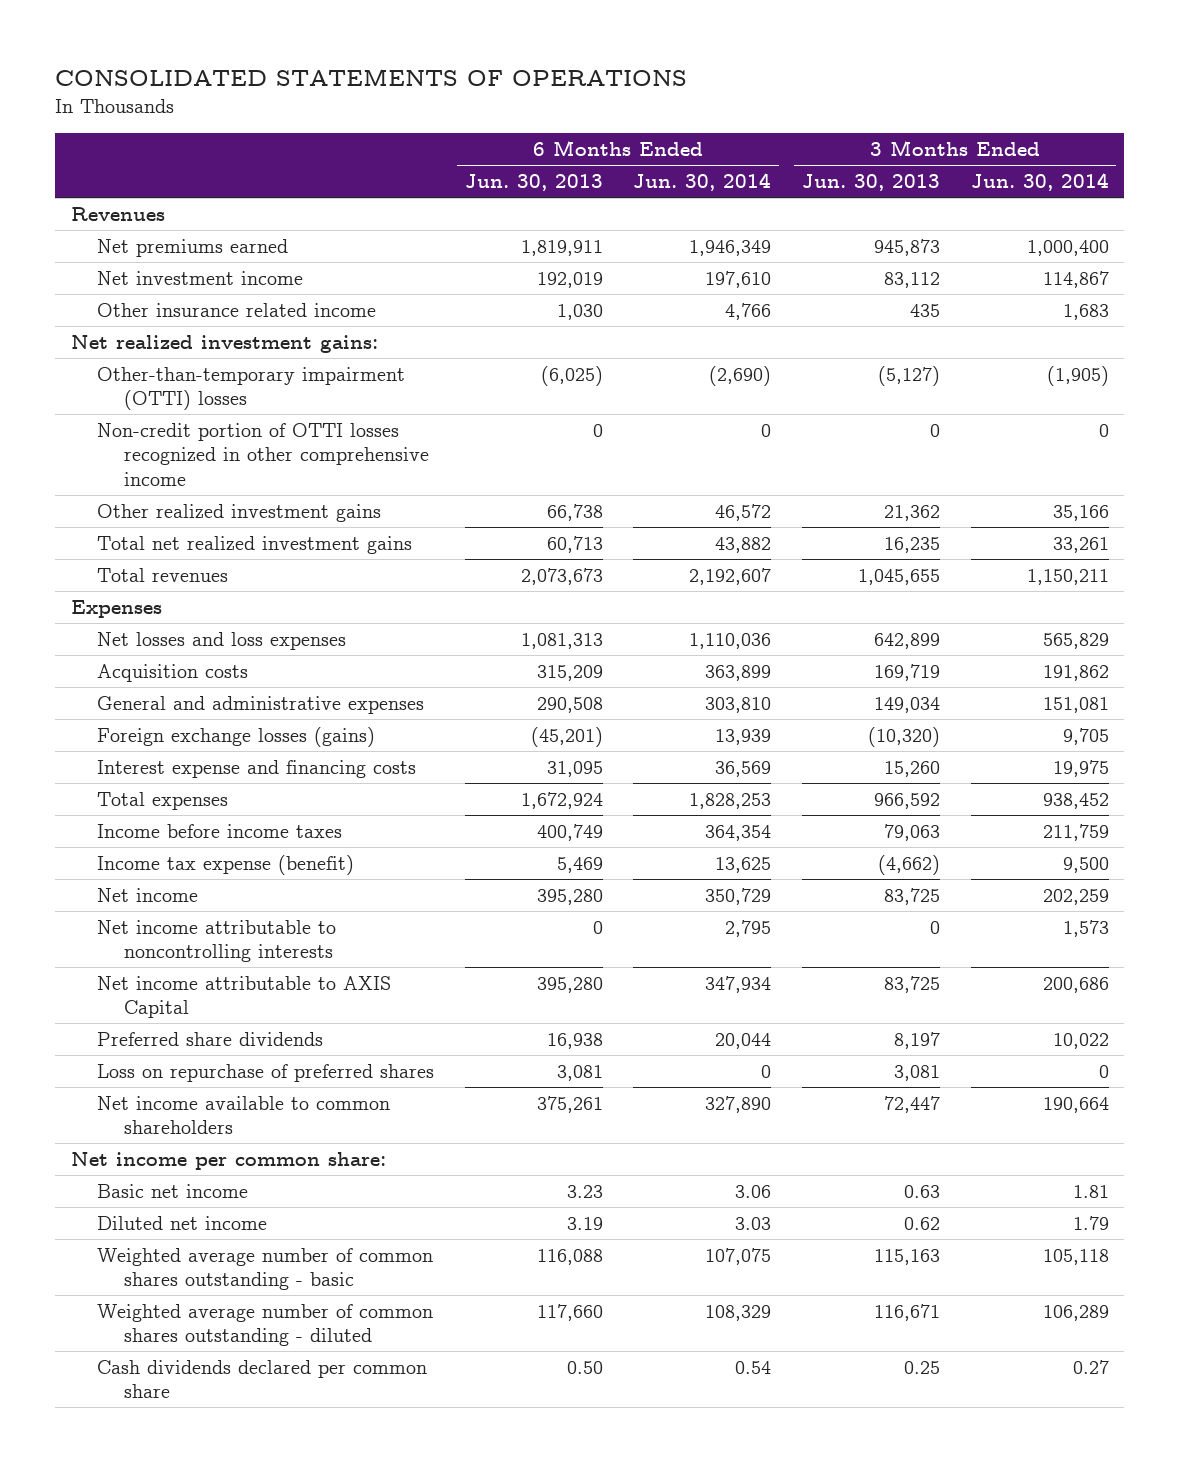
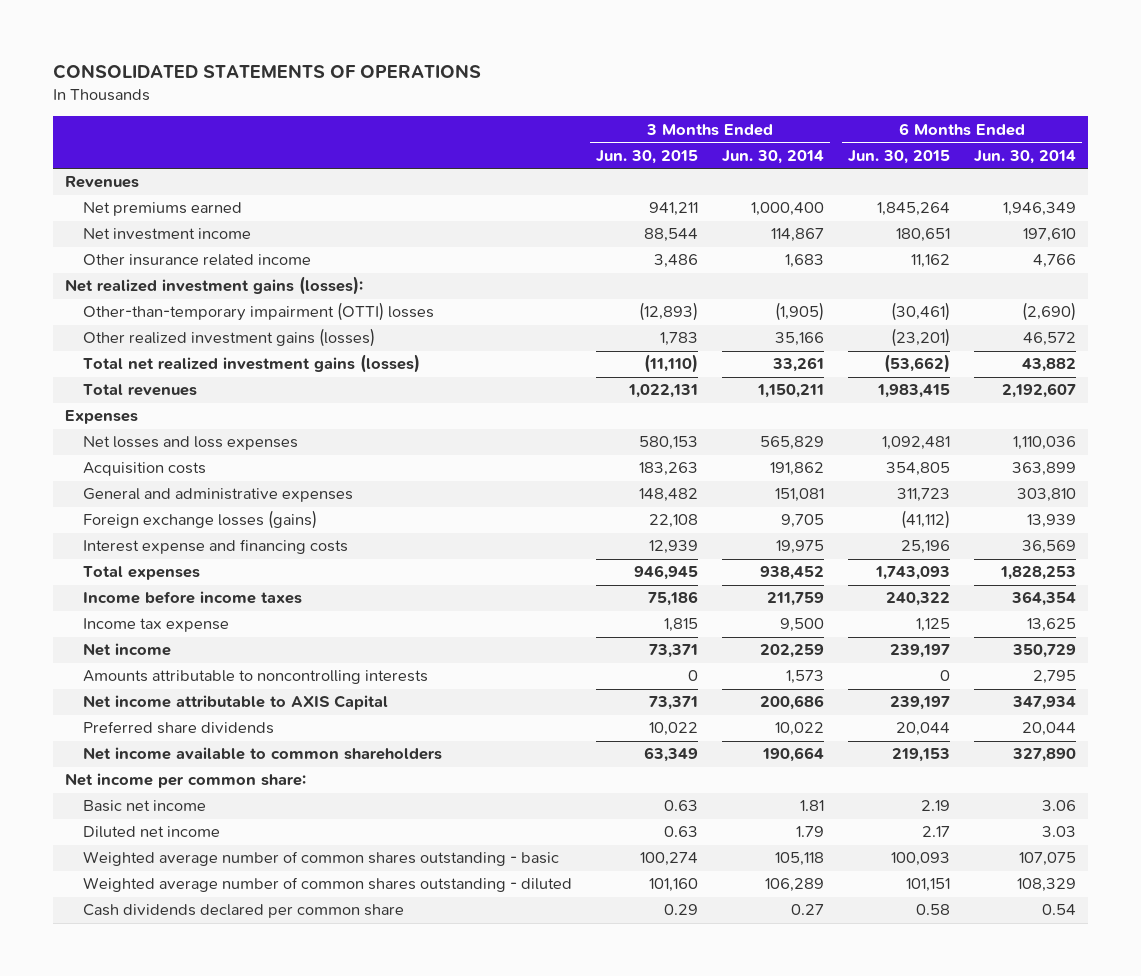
[464,174,603,192] Jun. 30, 2013 -> none
[801,174,940,192] Jun. 30, 2013 -> none
none -> [596,149,699,164] Jun. 30, 2015
none -> [848,149,951,164] Jun. 30, 2015
[70,334,378,353] Net realized investment gains: -> [65,276,364,296] Net realized investment gains (losses):
[97,422,429,486] Non-credit portion of OTTI losses recognized in other comprehensive income -> none
[97,503,382,522] Other realized investment gains -> [83,328,376,348] Other realized investment gains (losses)
[97,535,413,554] Total net realized investment gains -> [83,354,421,374] Total net realized investment gains (losses)
[97,854,355,875] Income tax expense (benefit) -> [83,618,230,633] Income tax expense
[97,919,337,963] Net income attributable to noncontrolling interests -> [83,670,429,685] Amounts attributable to noncontrolling interests
[97,1063,435,1082] Loss on repurchase of preferred shares -> none

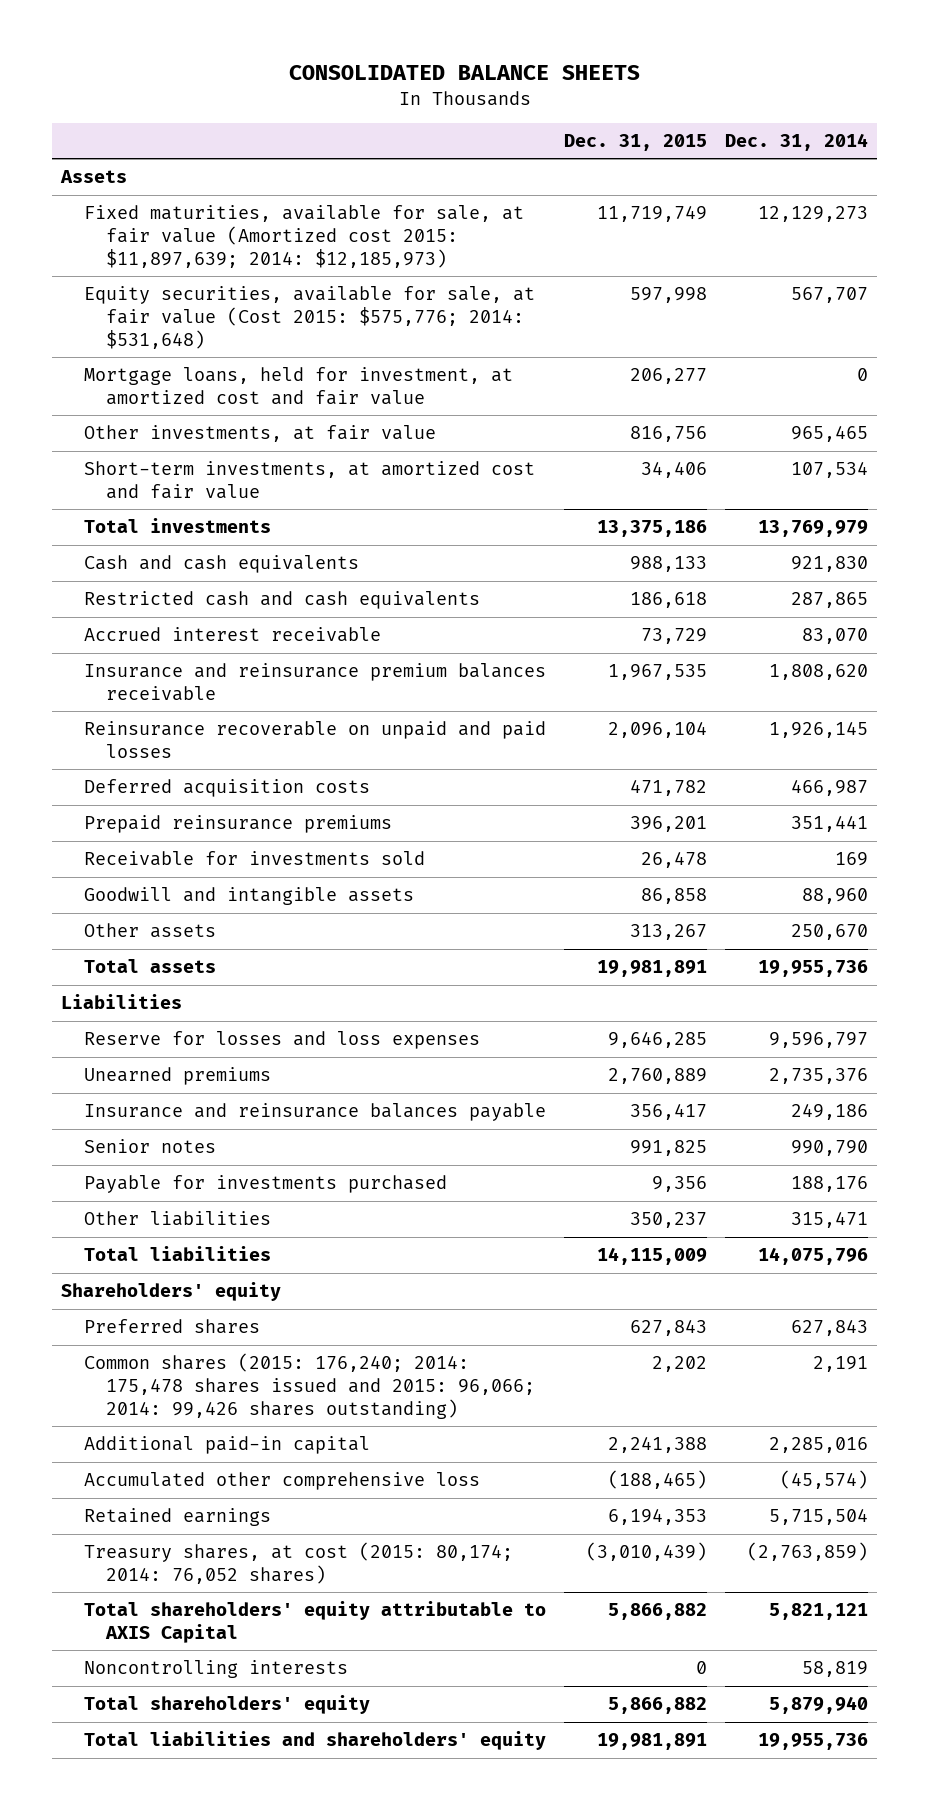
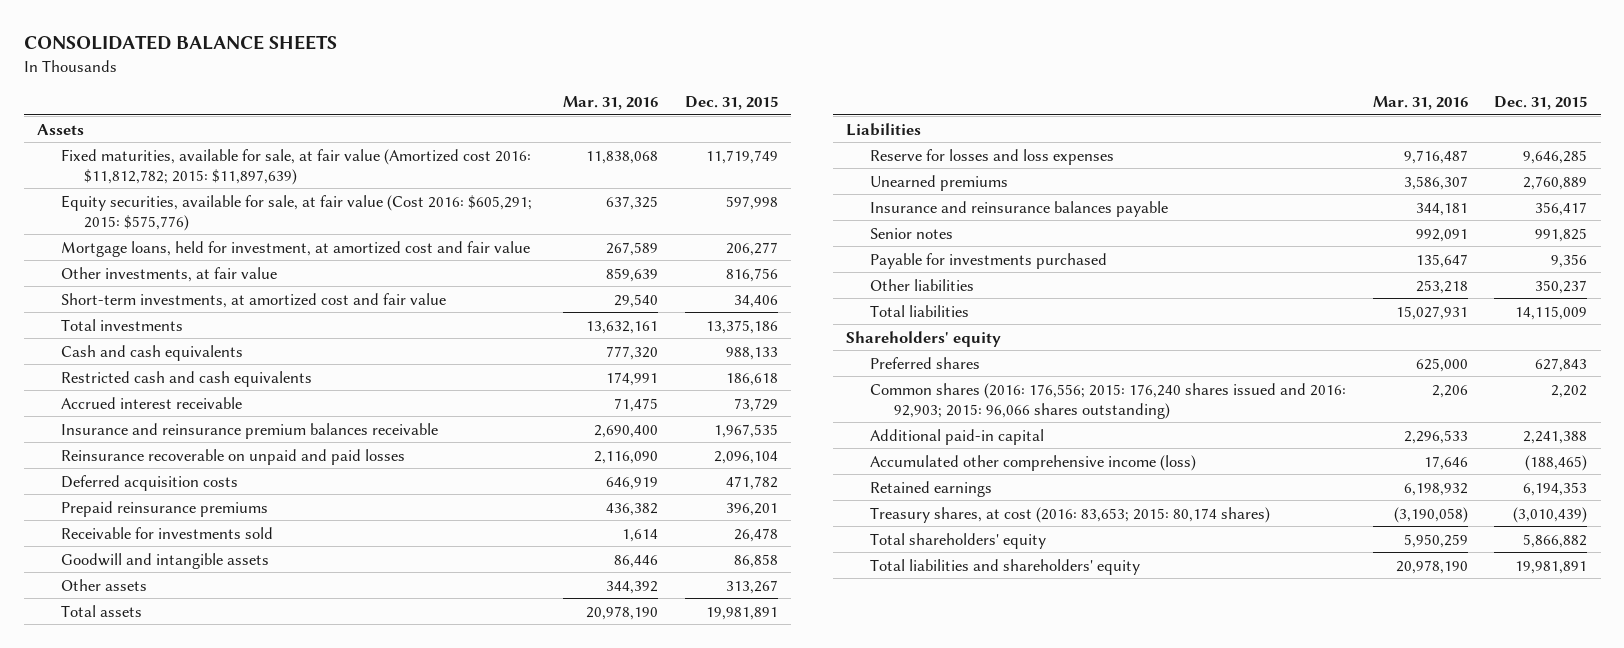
[725,132,869,151] Dec. 31, 2014 -> none
none -> [563,95,659,110] Mar. 31, 2016
[83,205,524,268] Fixed maturities, available for sale, at fair value (Amortized cost 2015: $11,897,639; 2014: $12,185,973) -> [60,148,531,185] Fixed maturities, available for sale, at fair value (Amortized cost 2016: $11,812,782; 2015: $11,897,639)
[83,286,535,349] Equity securities, available for sale, at fair value (Cost 2015: $575,776; 2014: $531,648) -> [60,194,532,231] Equity securities, available for sale, at fair value (Cost 2016: $605,291; 2015: $575,776)
[83,1353,536,1419] Common shares (2015: 176,240; 2014: 175,478 shares issued and 2015: 96,066; 2014: 99,426 shares outstanding) -> [869,382,1346,419] Common shares (2016: 176,556; 2015: 176,240 shares issued and 2016: 92,903; 2015: 96,066 shares outstanding)
[83,1472,480,1491] Accumulated other comprehensive loss -> [869,454,1196,471] Accumulated other comprehensive income (loss)
[83,1601,546,1643] Total shareholders' equity attributable to AXIS Capital -> none
[83,1660,348,1679] Noncontrolling interests -> none
[83,1542,513,1584] Treasury shares, at cost (2015: 80,174; 2014: 76,052 shares) -> [869,506,1270,523] Treasury shares, at cost (2016: 83,653; 2015: 80,174 shares)

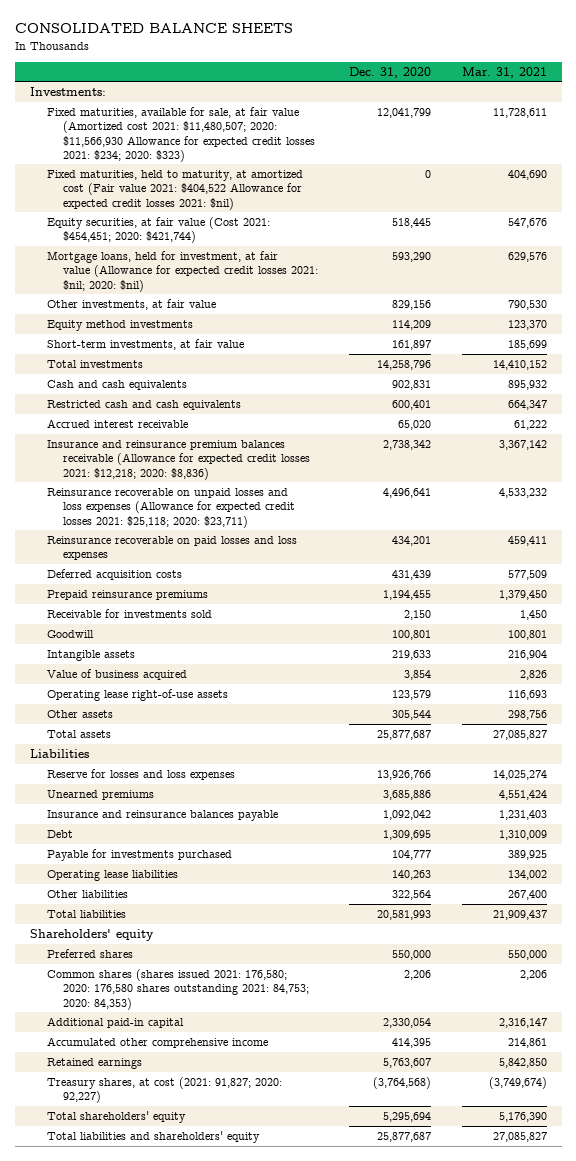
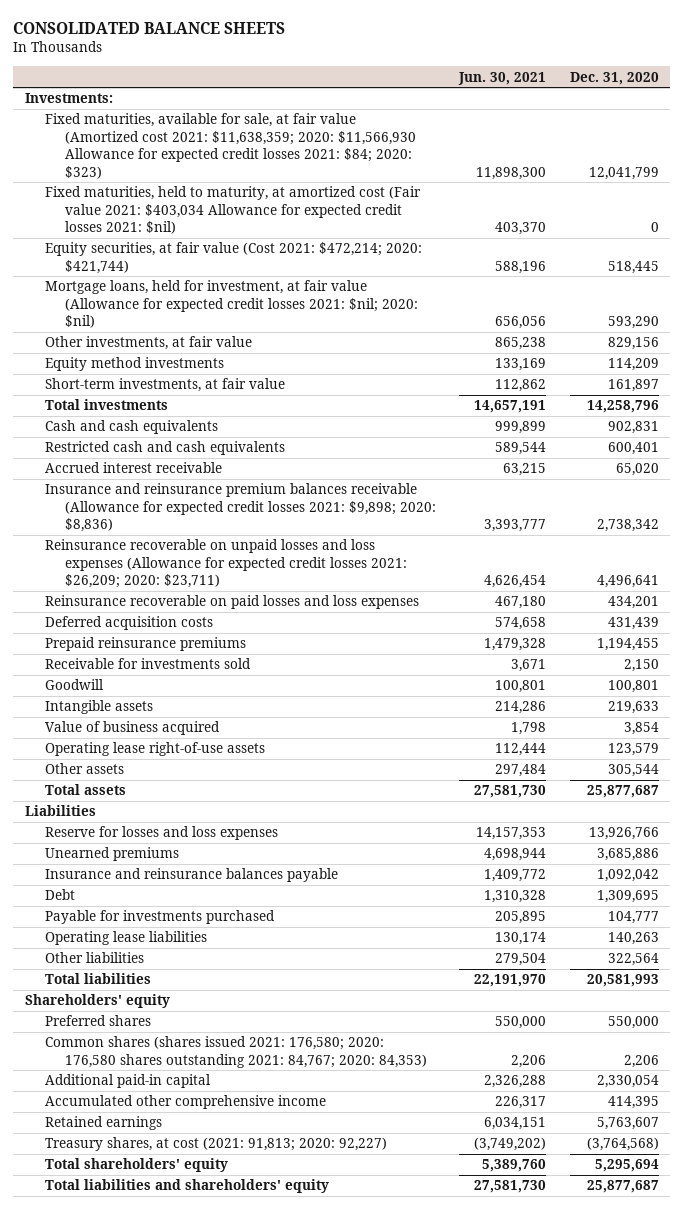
[461,66,547,78] Mar. 31, 2021 -> none
none -> [458,71,547,85] Jun. 30, 2021
[46,106,316,162] Fixed maturities, available for sale, at fair value (Amortized cost 2021: $11,480,507; 2020: $11,566,930 Allowance for expected credit losses 2021: $234; 2020: $323) -> [44,113,416,179] Fixed maturities, available for sale, at fair value (Amortized cost 2021: $11,638,359; 2020: $11,566,930 Allowance for expected credit losses 2021: $84; 2020: $323)
[46,169,303,210] Fixed maturities, held to maturity, at amortized cost (Fair value 2021: $404,522 Allowance for expected credit losses 2021: $nil) -> [44,186,421,235] Fixed maturities, held to maturity, at amortized cost (Fair value 2021: $403,034 Allowance for expected credit losses 2021: $nil)
[46,216,270,244] Equity securities, at fair value (Cost 2021: $454,451; 2020: $421,744) -> [44,242,422,274] Equity securities, at fair value (Cost 2021: $472,214; 2020: $421,744)
[46,439,311,480] Insurance and reinsurance premium balances receivable (Allowance for expected credit losses 2021: $12,218; 2020: $8,836) -> [44,483,436,533] Insurance and reinsurance premium balances receivable (Allowance for expected credit losses 2021: $9,898; 2020: $8,836)
[46,487,296,528] Reinsurance recoverable on unpaid losses and loss expenses (Allowance for expected credit losses 2021: $25,118; 2020: $23,711) -> [44,539,407,589] Reinsurance recoverable on unpaid losses and loss expenses (Allowance for expected credit losses 2021: $26,209; 2020: $23,711)
[46,968,310,1010] Common shares (shares issued 2021: 176,580; 2020: 176,580 shares outstanding 2021: 84,753; 2020: 84,353) -> [44,1036,427,1068] Common shares (shares issued 2021: 176,580; 2020: 176,580 shares outstanding 2021: 84,767; 2020: 84,353)
[46,1076,282,1104] Treasury shares, at cost (2021: 91,827; 2020: 92,227) -> [44,1137,387,1152] Treasury shares, at cost (2021: 91,813; 2020: 92,227)

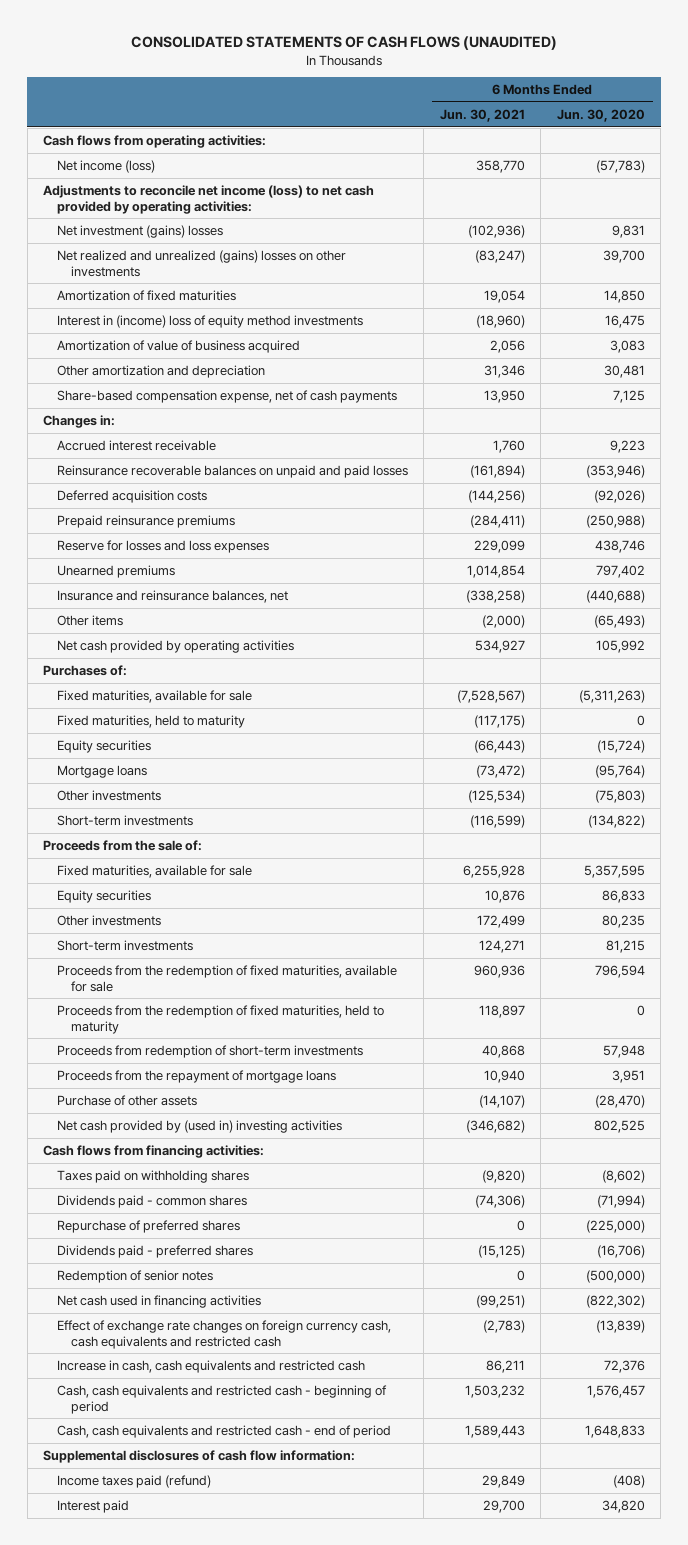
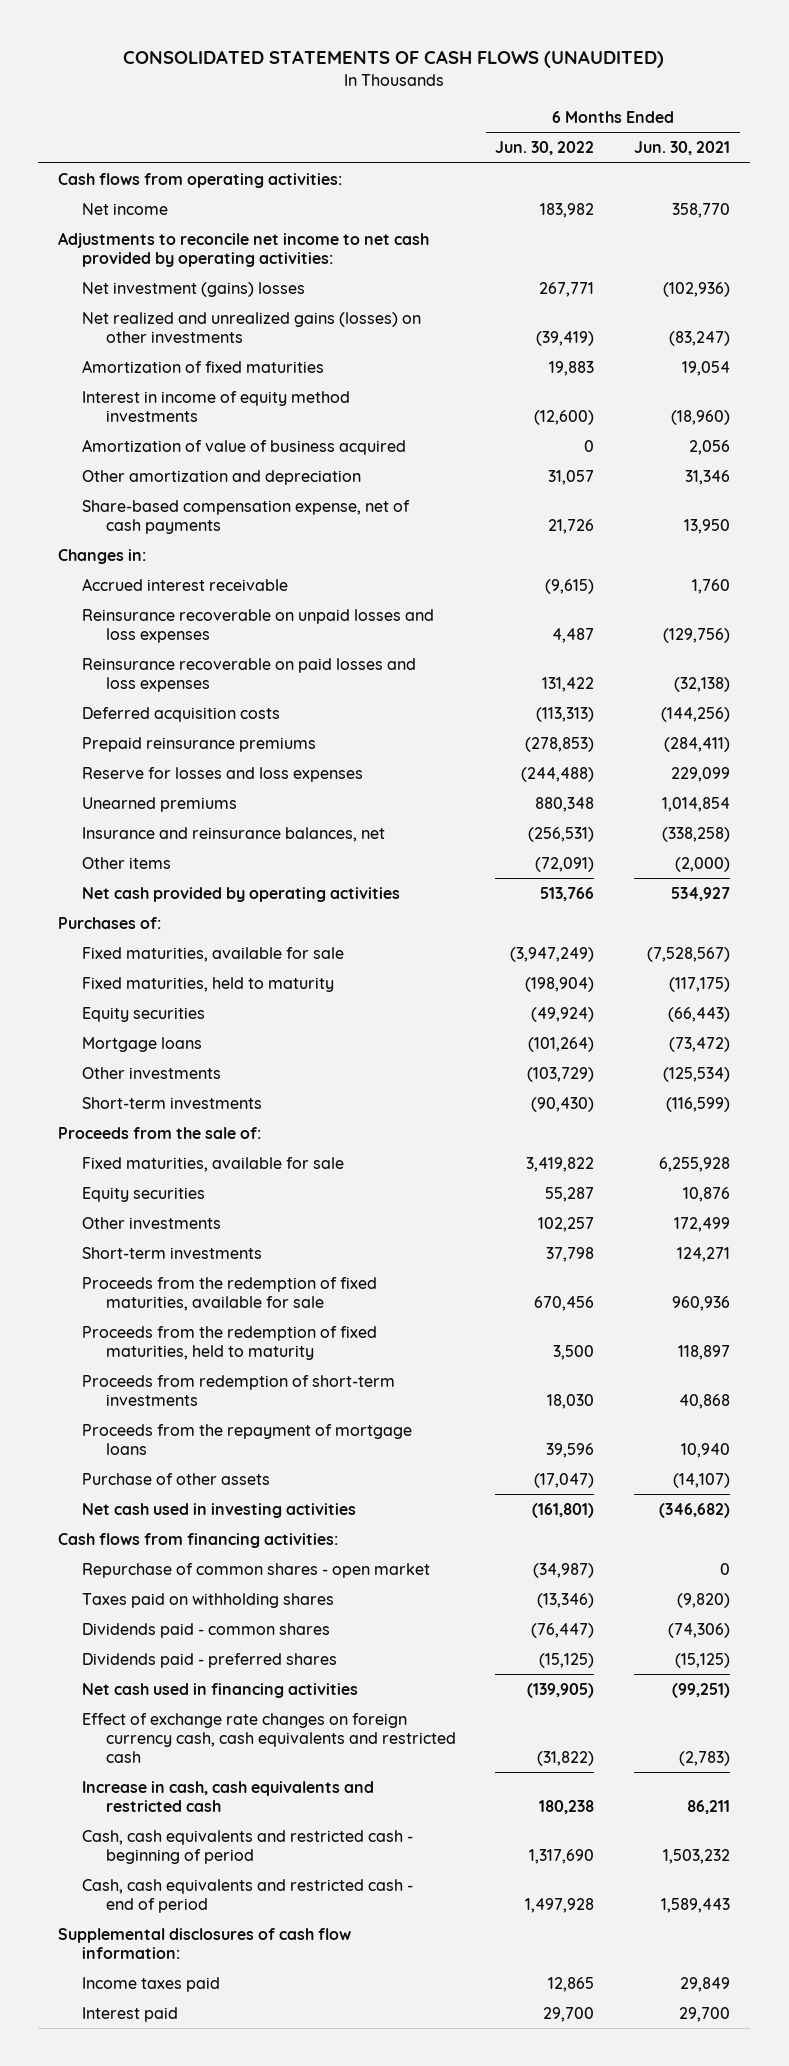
[556,108,645,122] Jun. 30, 2020 -> none
none -> [495,141,595,156] Jun. 30, 2022
[57,159,156,173] Net income (loss) -> [82,202,169,215] Net income
[43,184,375,214] Adjustments to reconcile net income (loss) to net cash provided by operating activities: -> [58,231,430,267] Adjustments to reconcile net income to net cash provided by operating activities:
[57,249,347,277] Net realized and unrealized (gains) losses on other investments -> [82,311,422,343] Net realized and unrealized gains (losses) on other investments
[57,314,364,328] Interest in (income) loss of equity method investments -> [82,390,351,422] Interest in income of equity method investments
[57,464,409,478] Reinsurance recoverable balances on unpaid and paid losses -> [82,608,435,643] Reinsurance recoverable on unpaid losses and loss expenses
[469,464,525,478] (161,894) -> [663,627,731,643] (129,756)
none -> [82,657,417,692] Reinsurance recoverable on paid losses and loss expenses
[57,1119,343,1133] Net cash provided by (used in) investing activities -> [82,1502,357,1518] Net cash used in investing activities
none -> [82,1562,431,1578] Repurchase of common shares - open market
[57,1219,241,1233] Repurchase of preferred shares -> none
[57,1269,214,1283] Redemption of senior notes -> none
[57,1474,212,1488] Income taxes paid (refund) -> [82,1976,221,1992] Income taxes paid

